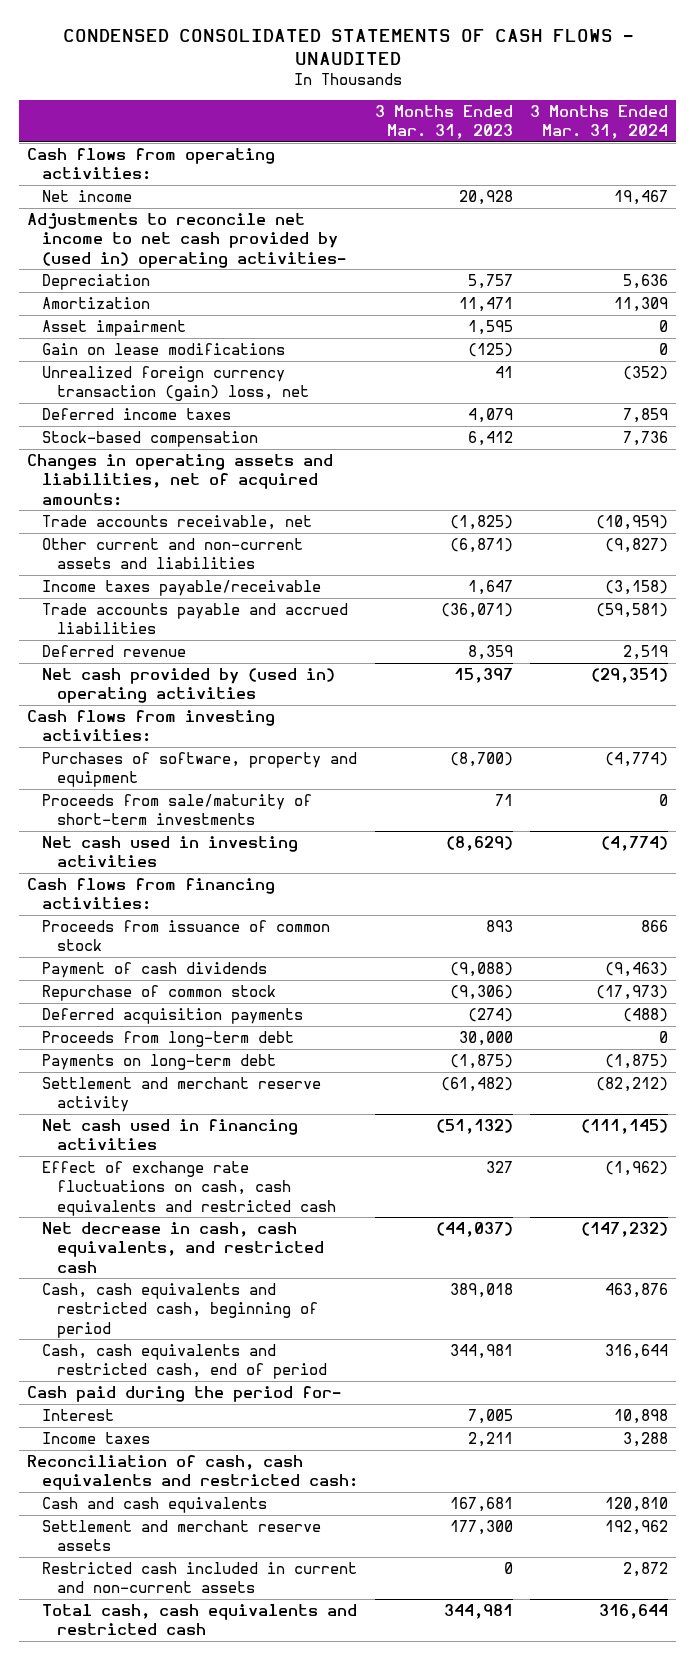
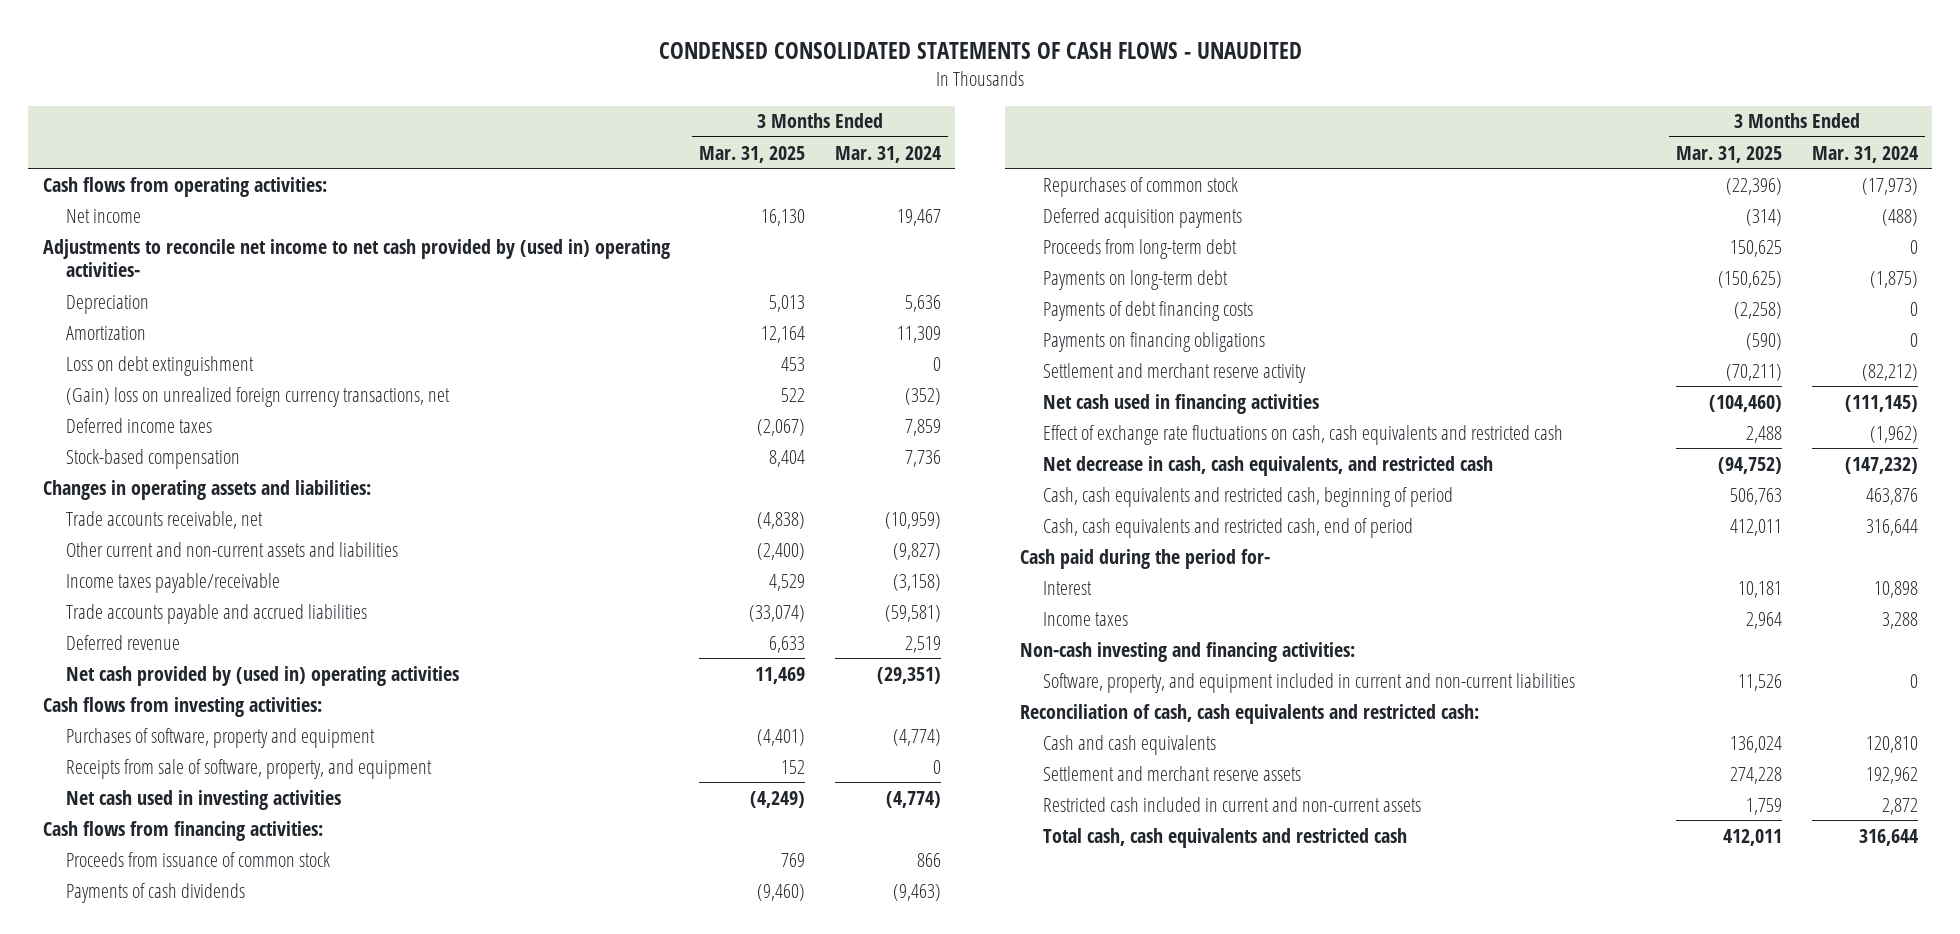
[375,104,514,140] 3 Months Ended Mar. 31, 2023 -> none
none -> [699,145,806,163] Mar. 31, 2025
[42,320,187,337] Asset impairment -> none
[42,343,286,356] Gain on lease modifications -> none
none -> [65,355,254,376] Loss on debt extinguishment
[42,366,309,402] Unrealized foreign currency transaction (gain) loss, net -> [65,386,450,407] (Gain) loss on unrealized foreign currency transactions, net
[27,454,334,506] Changes in operating assets and liabilities, net of acquired amounts: -> [42,479,371,500] Changes in operating assets and liabilities:
[42,794,313,826] Proceeds from sale/maturity of short-term investments -> none
none -> [65,758,432,779] Receipts from sale of software, property, and equipment
[42,962,268,979] Payment of cash dividends -> [65,882,245,903] Payments of cash dividends
[42,985,277,1002] Repurchase of common stock -> [1042,176,1238,197] Repurchases of common stock
none -> [1042,300,1253,321] Payments of debt financing costs
none -> [1042,331,1265,352] Payments on financing obligations
none -> [1019,641,1355,662] Non-cash investing and financing activities:
none -> [1042,672,1575,693] Software, property, and equipment included in current and non-current liabilities

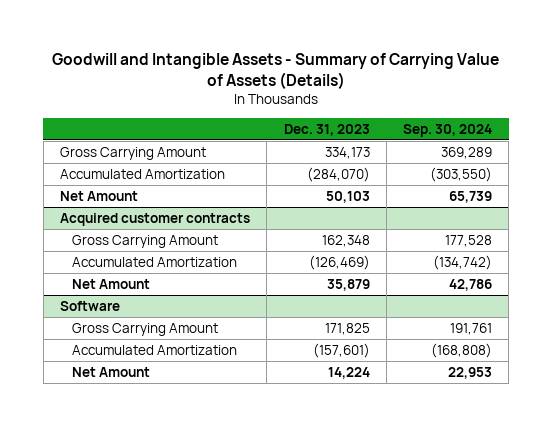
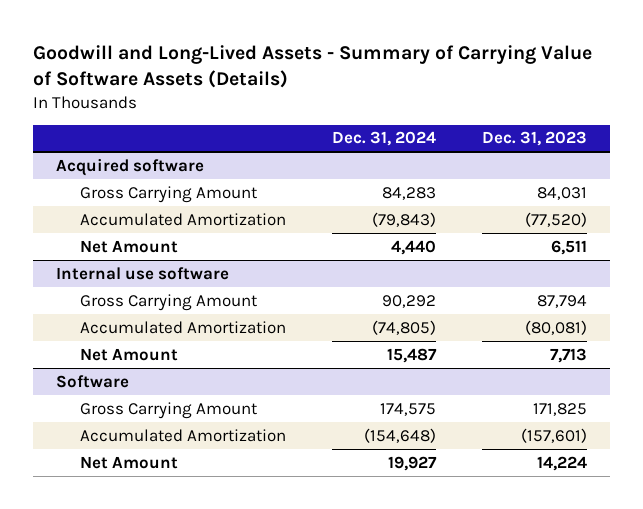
[52,52,500,89] Goodwill and Intangible Assets - Summary of Carrying Value of Assets (Details) -> [33,45,593,89] Goodwill and Long-Lived Assets - Summary of Carrying Value of Software Assets (Details)
[402,123,492,137] Sep. 30, 2024 -> none
none -> [332,131,437,147] Dec. 31, 2024
[60,213,251,227] Acquired customer contracts -> none
none -> [55,157,204,176] Acquired software
[324,147,370,160] 334,173 -> [536,186,587,200] 84,031
[306,167,370,183] (284,070) -> [524,211,587,227] (77,520)
[325,191,370,204] 50,103 -> [550,239,587,255] 6,511
none -> [55,266,229,280] Internal use software
[321,235,370,248] 162,348 -> [536,294,587,308] 87,794
[308,255,370,271] (126,469) -> [524,319,587,335] (80,081)
[326,279,370,292] 35,879 -> [549,347,587,363] 7,713

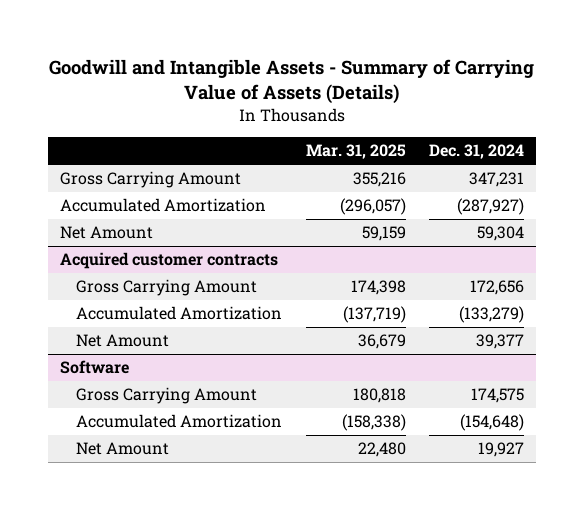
[33,45,593,89] Goodwill and Long-Lived Assets - Summary of Carrying Value of Software Assets (Details) -> [49,58,535,104] Goodwill and Intangible Assets - Summary of Carrying Value of Assets (Details)
[481,131,587,147] Dec. 31, 2023 -> none
none -> [305,144,406,160] Mar. 31, 2025
[55,157,204,176] Acquired software -> none
[55,266,229,280] Internal use software -> none
[382,186,437,200] 84,283 -> [469,172,525,188] 347,231
[372,211,437,227] (79,843) -> [457,198,525,216] (287,927)
[391,239,437,255] 4,440 -> [477,226,525,242] 59,304
none -> [60,252,279,270] Acquired customer contracts
[382,294,437,308] 90,292 -> [470,280,525,296] 172,656
[372,319,437,335] (74,805) -> [459,306,525,324] (133,279)
[387,347,438,363] 15,487 -> [476,334,525,350] 39,377

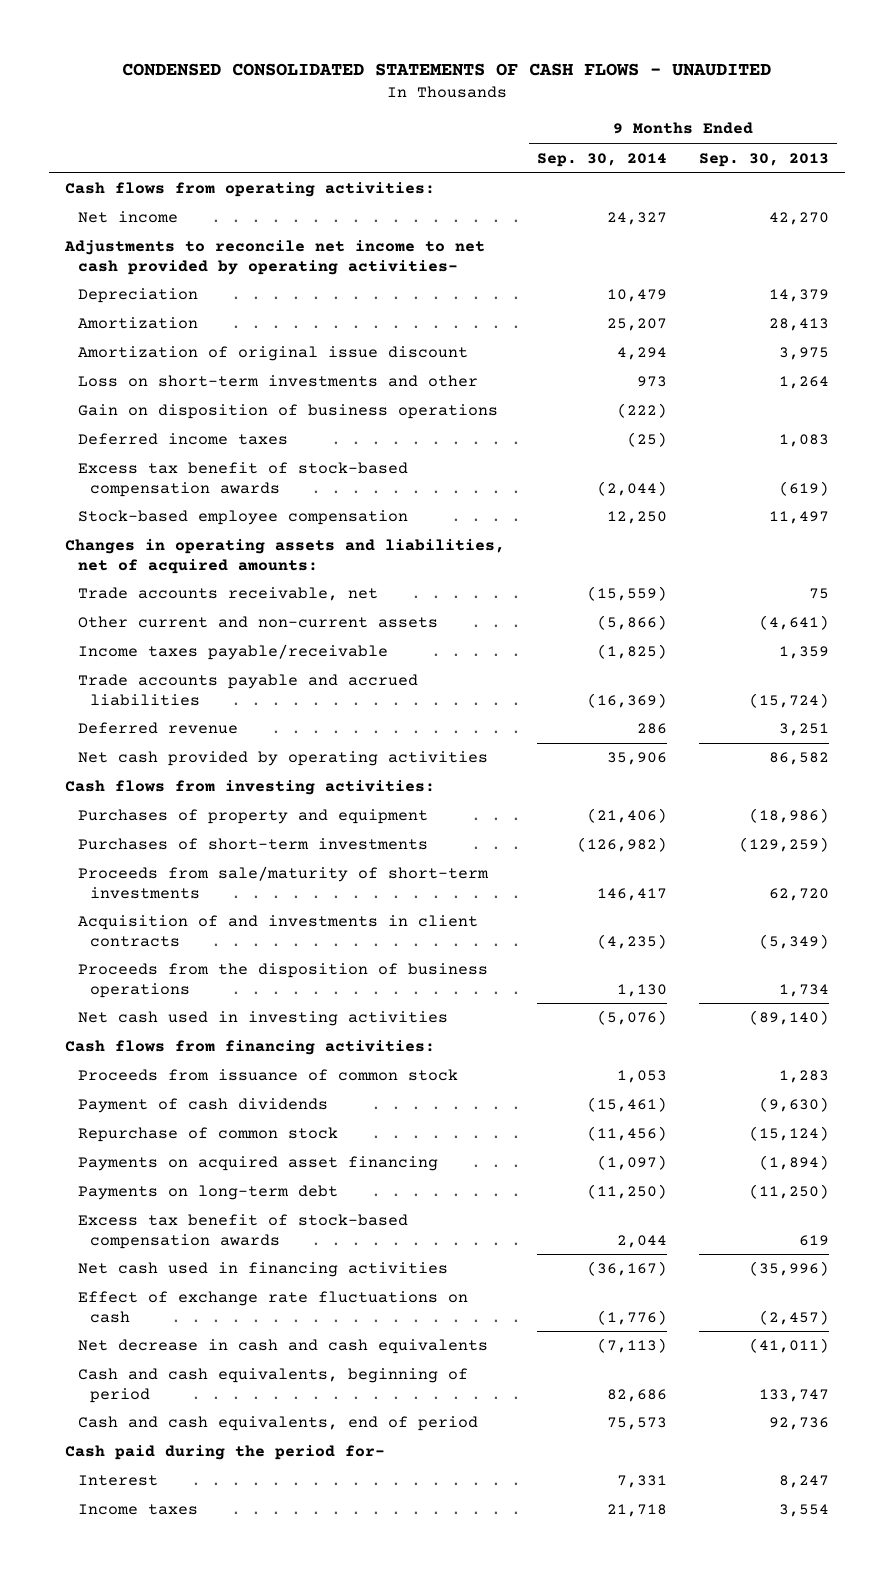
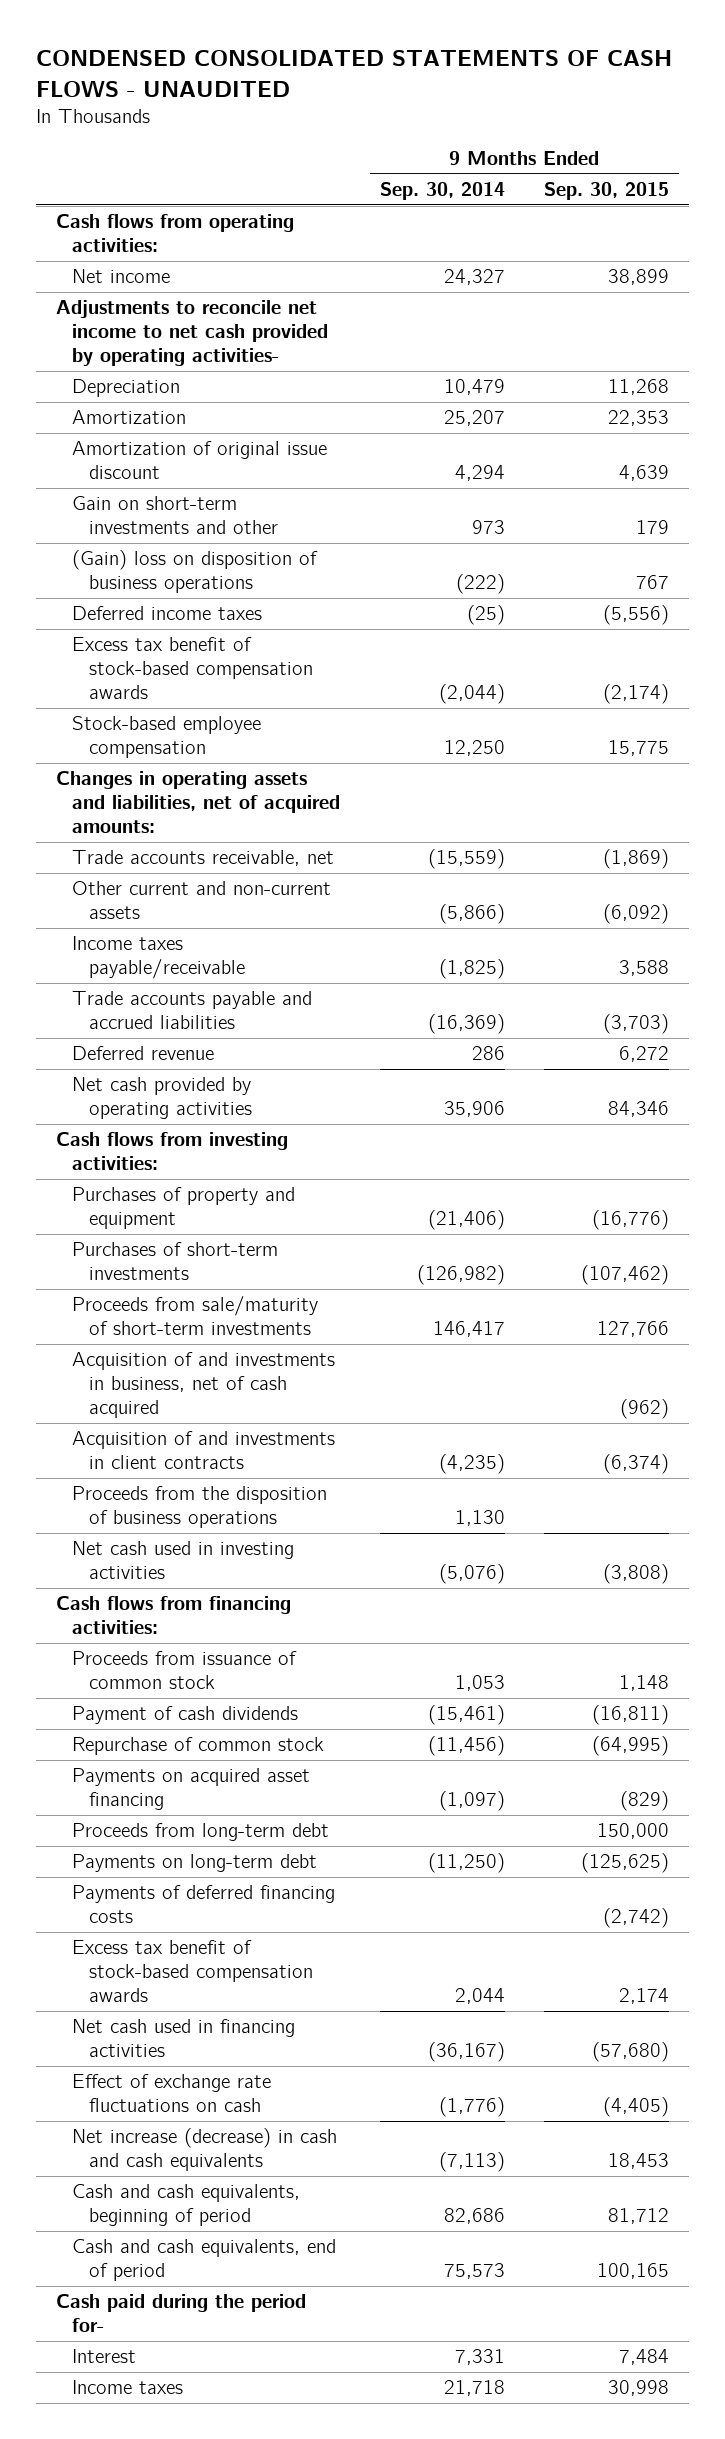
[698,152,829,167] Sep. 30, 2013 -> none
none -> [544,181,670,200] Sep. 30, 2015
[77,375,478,388] Loss on short-term investments and other -> [72,496,278,535] Gain on short-term investments and other
[77,404,498,420] Gain on disposition of business operations -> [72,550,319,594] (Gain) loss on disposition of business operations
none -> [72,1352,336,1418] Acquisition of and investments in business, net of cash acquired
none -> [72,1823,330,1842] Proceeds from long-term debt
none -> [72,1885,336,1924] Payments of deferred financing costs
[77,1339,488,1355] Net decrease in cash and cash equivalents -> [72,2128,338,2172] Net increase (decrease) in cash and cash equivalents

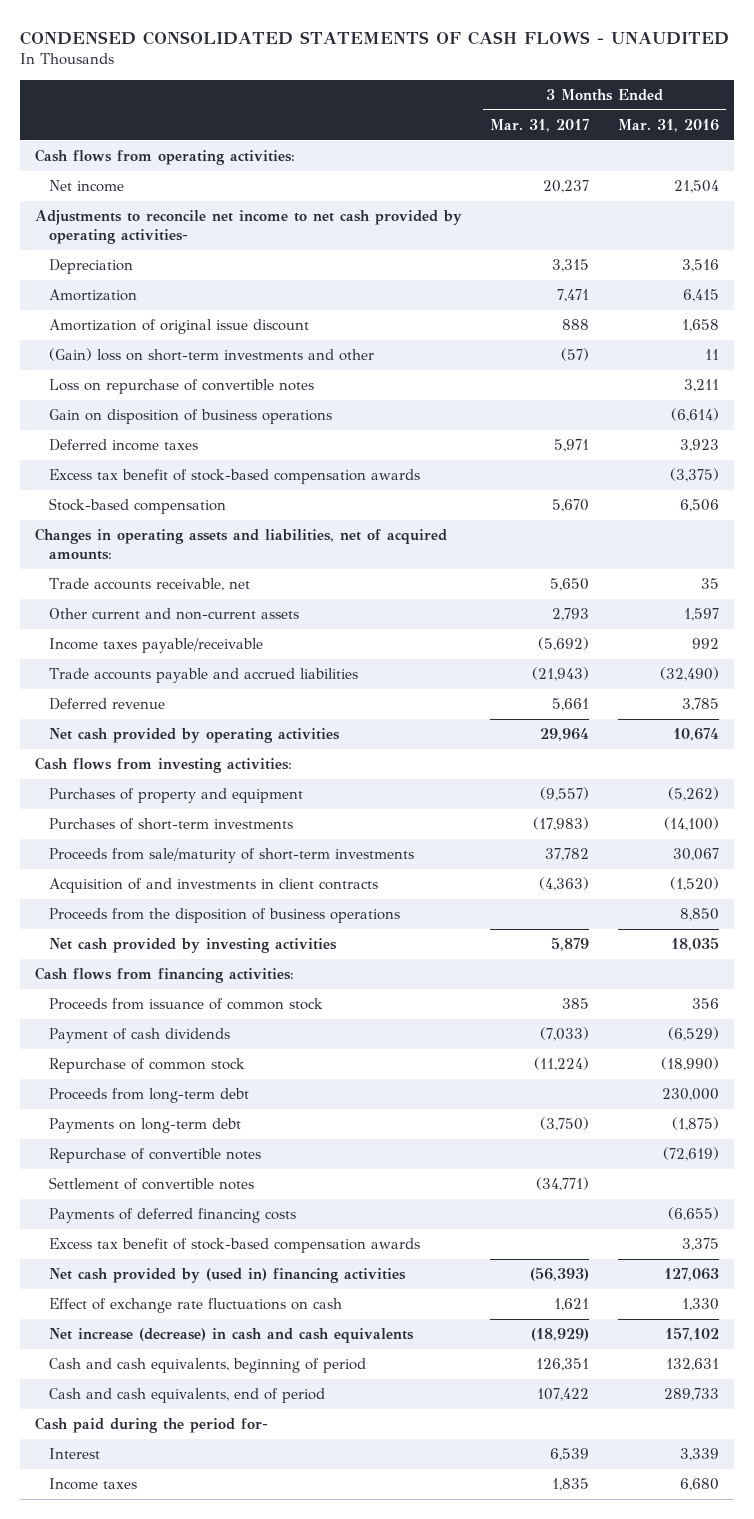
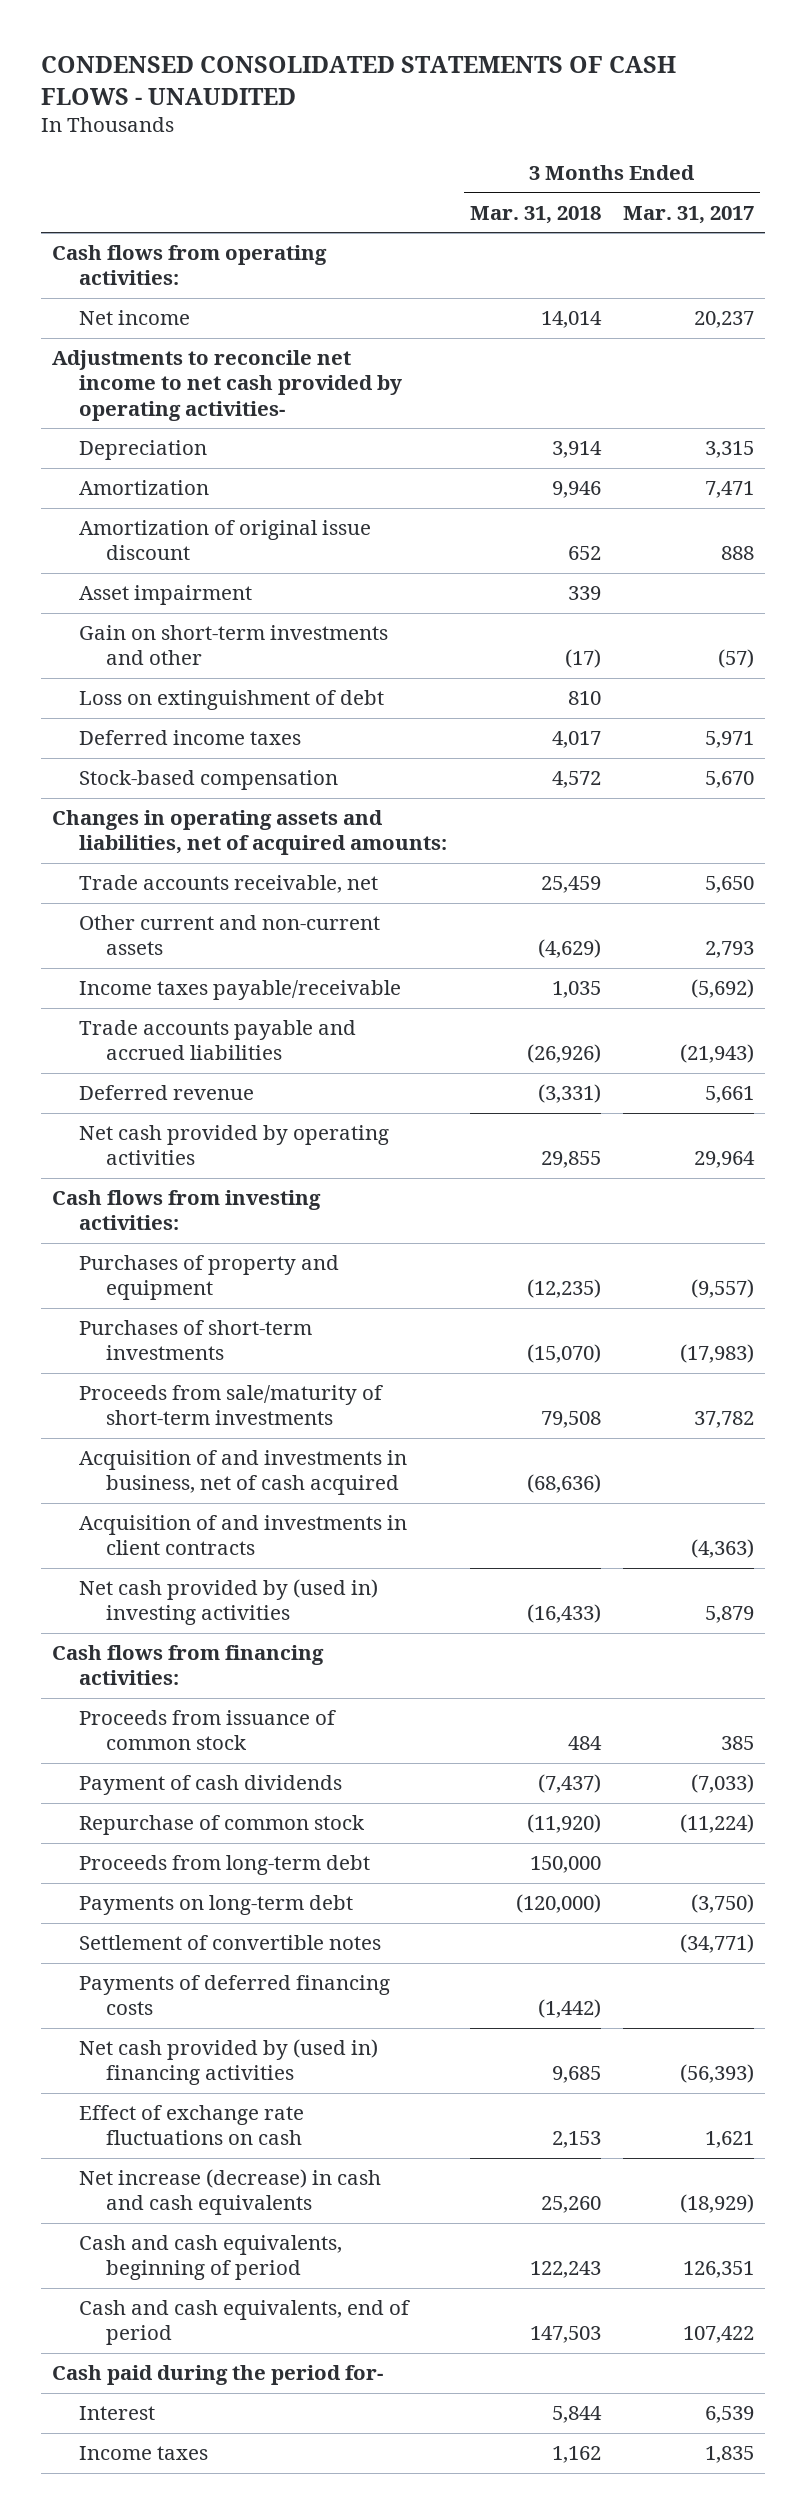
[618,118,720,132] Mar. 31, 2016 -> none
none -> [469,205,601,224] Mar. 31, 2018
[49,379,315,395] Loss on repurchase of convertible notes -> none
[49,409,333,425] Gain on disposition of business operations -> none
none -> [78,585,252,606] Asset impairment
[49,348,375,362] (Gain) loss on short-term investments and other -> [78,625,388,666] Gain on short-term investments and other
none -> [78,690,384,711] Loss on extinguishment of debt
[49,469,421,485] Excess tax benefit of stock-based compensation awards -> none
none -> [78,1450,407,1496] Acquisition of and investments in business, net of cash acquired
[49,908,401,924] Proceeds from the disposition of business operations -> none
[49,938,338,954] Net cash provided by investing activities -> [78,1579,378,1626] Net cash provided by (used in) investing activities
[49,1148,262,1164] Repurchase of convertible notes -> none
[49,1238,421,1254] Excess tax benefit of stock-based compensation awards -> none

